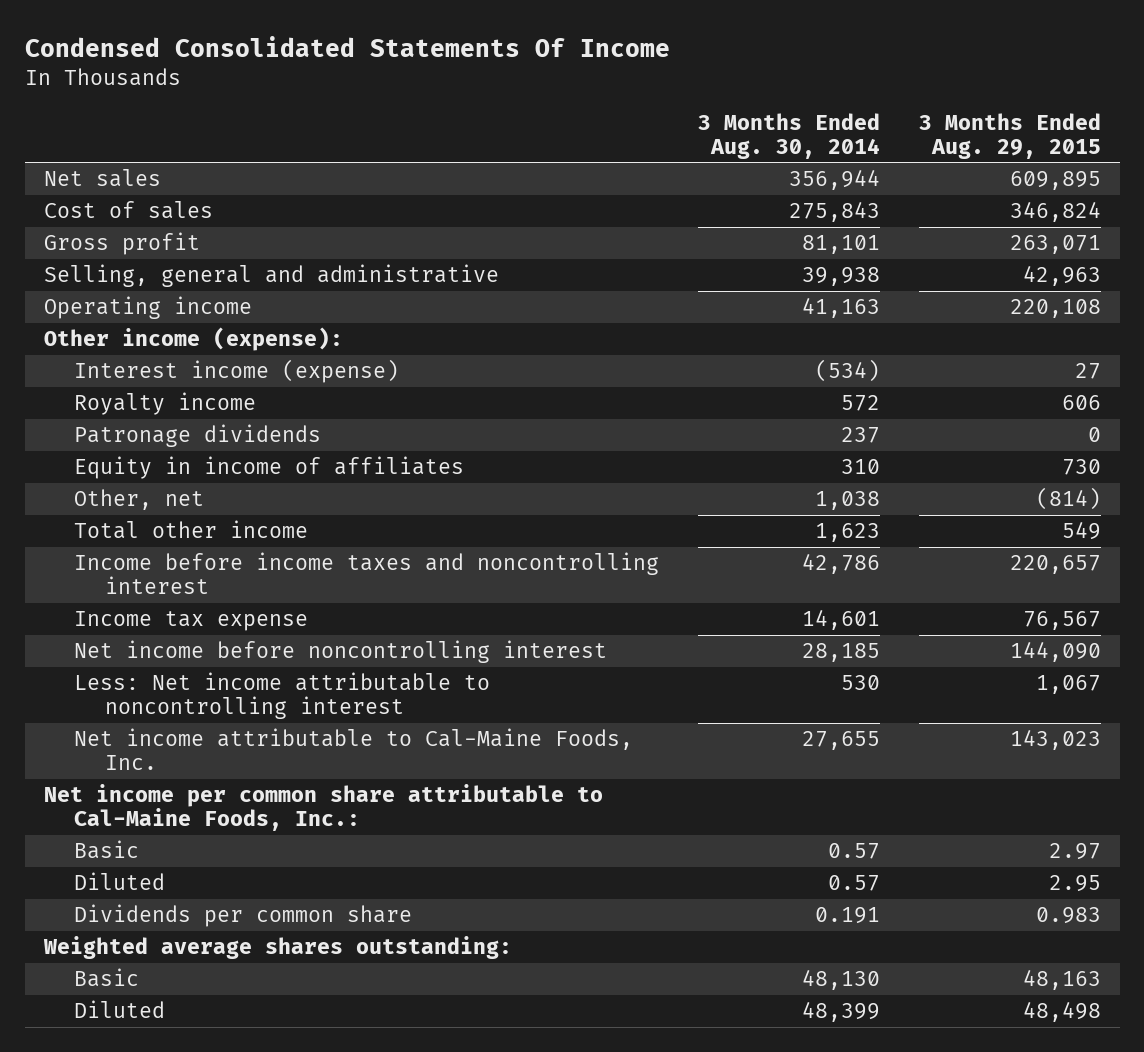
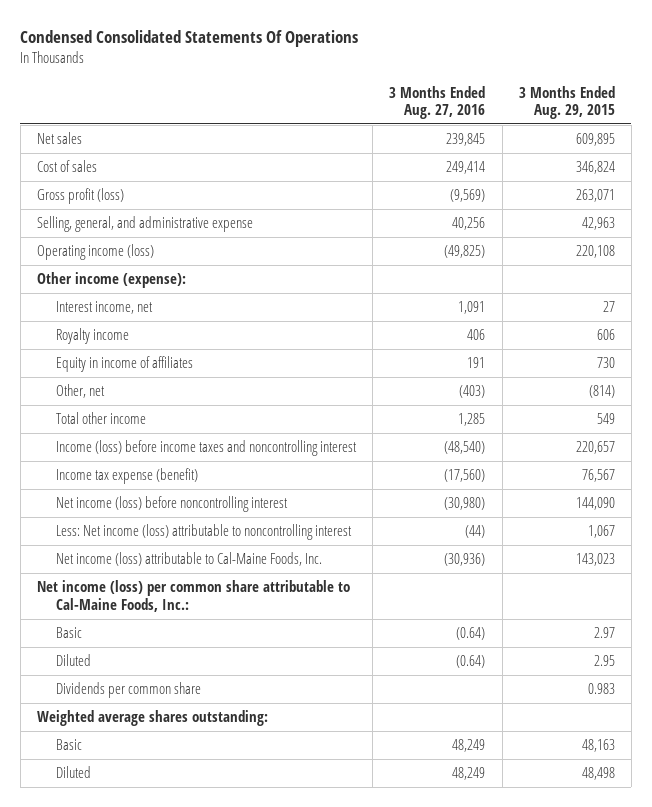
[24,36,670,58] Condensed Consolidated Statements Of Income -> [20,30,359,48] Condensed Consolidated Statements Of Operations
[697,112,880,159] 3 Months Ended Aug. 30, 2014 -> none
none -> [389,85,486,119] 3 Months Ended Aug. 27, 2016
[43,232,200,256] Gross profit -> [36,188,124,205] Gross profit (loss)
[43,264,499,288] Selling, general and administrative -> [36,216,253,233] Selling, general, and administrative expense
[43,296,252,320] Operating income -> [36,244,154,261] Operating income (loss)
[74,359,400,384] Interest income (expense) -> [56,301,154,315] Interest income, net
[74,424,322,448] Patronage dividends -> none
[74,552,660,595] Income before income taxes and noncontrolling interest -> [56,440,358,457] Income (loss) before income taxes and noncontrolling interest
[74,611,309,632] Income tax expense -> [56,468,199,485] Income tax expense (benefit)
[74,640,608,664] Net income before noncontrolling interest -> [56,496,289,513] Net income (loss) before noncontrolling interest
[74,672,491,720] Less: Net income attributable to noncontrolling interest -> [56,524,353,541] Less: Net income (loss) attributable to noncontrolling interest
[74,728,634,771] Net income attributable to Cal-Maine Foods, Inc. -> [56,552,323,567] Net income (loss) attributable to Cal-Maine Foods, Inc.
[43,784,603,832] Net income per common share attributable to Cal-Maine Foods, Inc.: -> [36,580,350,612] Net income (loss) per common share attributable to Cal-Maine Foods, Inc.:

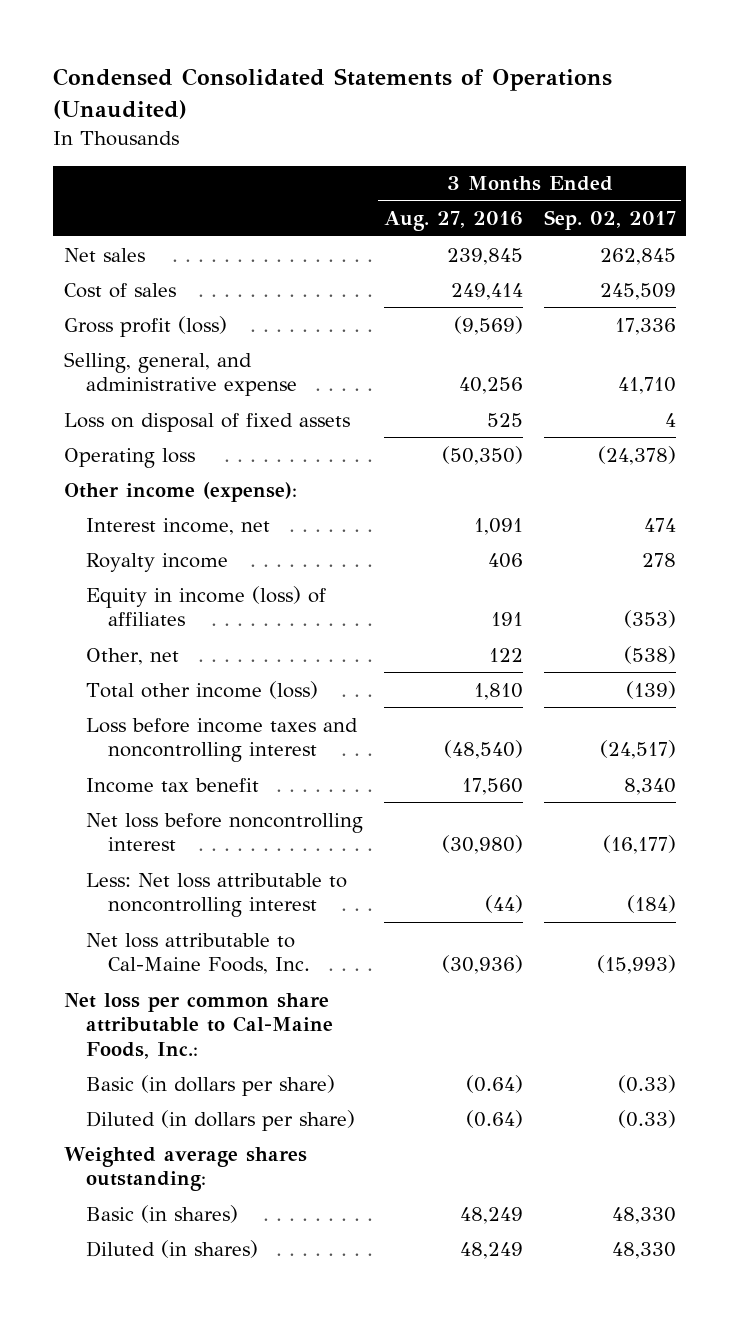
[20,30,359,48] Condensed Consolidated Statements Of Operations -> [53,68,613,120] Condensed Consolidated Statements of Operations (Unaudited)
[518,85,615,119] 3 Months Ended Aug. 29, 2015 -> none
none -> [543,210,676,231] Sep. 02, 2017
none -> [63,412,350,432] Loss on disposal of fixed assets
[36,244,154,261] Operating income (loss) -> [63,447,195,468] Operating loss
[444,245,486,259] (49,825) -> [441,445,523,465] (50,350)
[56,682,202,699] Dividends per common share -> none
[56,356,194,373] Equity in income of affiliates -> [85,585,326,627] Equity in income (loss) of affiliates
[459,385,486,399] (403) -> [488,647,523,662] 122
[56,412,147,425] Total other income -> [85,680,318,699] Total other income (loss)
[458,413,486,427] 1,285 -> [473,682,523,700] 1,810
[56,440,358,457] Income (loss) before income taxes and noncontrolling interest -> [85,717,358,763] Loss before income taxes and noncontrolling interest
[56,468,199,485] Income tax expense (benefit) -> [85,777,259,793] Income tax benefit
[444,469,486,483] (17,560) -> [461,777,523,795] 17,560
[56,496,289,513] Net income (loss) before noncontrolling interest -> [85,812,363,852] Net loss before noncontrolling interest
[56,524,353,541] Less: Net income (loss) attributable to noncontrolling interest -> [85,872,347,918] Less: Net loss attributable to noncontrolling interest
[56,552,323,567] Net income (loss) attributable to Cal-Maine Foods, Inc. -> [85,932,310,975] Net loss attributable to Cal-Maine Foods, Inc.
[36,580,350,612] Net income (loss) per common share attributable to Cal-Maine Foods, Inc.: -> [63,992,333,1059] Net loss per common share attributable to Cal-Maine Foods, Inc.:
[56,627,83,639] Basic -> [85,1074,335,1096] Basic (in dollars per share)
[56,654,92,667] Diluted -> [85,1109,355,1131] Diluted (in dollars per share)
[56,739,83,751] Basic -> [85,1204,238,1223] Basic (in shares)
[56,766,92,779] Diluted -> [85,1239,258,1258] Diluted (in shares)

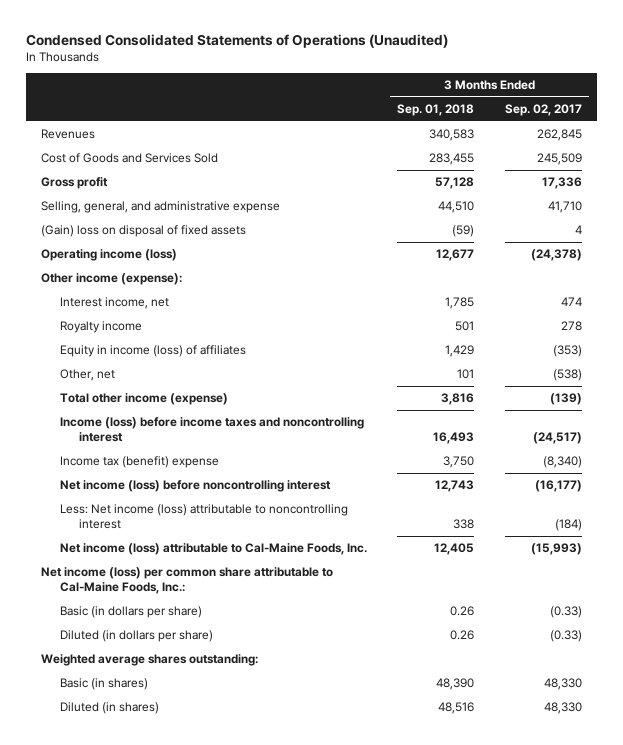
[383,211,523,232] Aug. 27, 2016 -> none
none -> [397,104,475,117] Sep. 01, 2018
[63,247,145,262] Net sales -> [41,129,96,140] Revenues
[63,282,176,298] Cost of sales -> [41,153,219,164] Cost of Goods and Services Sold
[63,315,227,337] Gross profit (loss) -> [41,177,109,190] Gross profit
[63,412,350,432] Loss on disposal of fixed assets -> [41,225,247,238] (Gain) loss on disposal of fixed assets
[63,447,195,468] Operating loss -> [41,249,178,262] Operating income (loss)
[85,680,318,699] Total other income (loss) -> [59,393,228,406] Total other income (expense)
[85,717,358,763] Loss before income taxes and noncontrolling interest -> [59,417,364,442] Income (loss) before income taxes and noncontrolling interest
[85,777,259,793] Income tax benefit -> [59,456,219,469] Income tax (benefit) expense
[623,777,676,795] 8,340 -> [542,456,582,469] (8,340)
[85,812,363,852] Net loss before noncontrolling interest -> [59,480,331,493] Net income (loss) before noncontrolling interest
[85,872,347,918] Less: Net loss attributable to noncontrolling interest -> [59,504,348,529] Less: Net income (loss) attributable to noncontrolling interest
[85,932,310,975] Net loss attributable to Cal-Maine Foods, Inc. -> [59,543,367,556] Net income (loss) attributable to Cal-Maine Foods, Inc.
[63,992,333,1059] Net loss per common share attributable to Cal-Maine Foods, Inc.: -> [41,567,334,594] Net income (loss) per common share attributable to Cal-Maine Foods, Inc.:

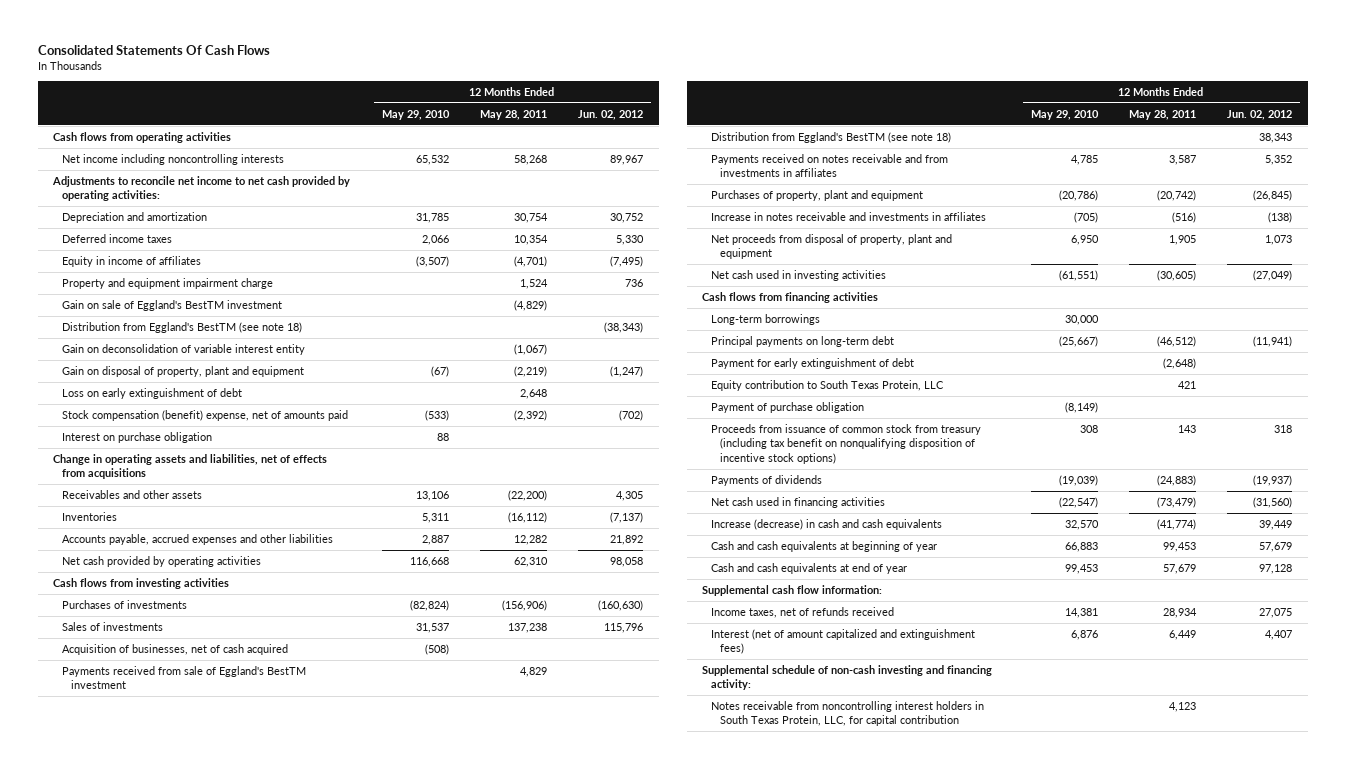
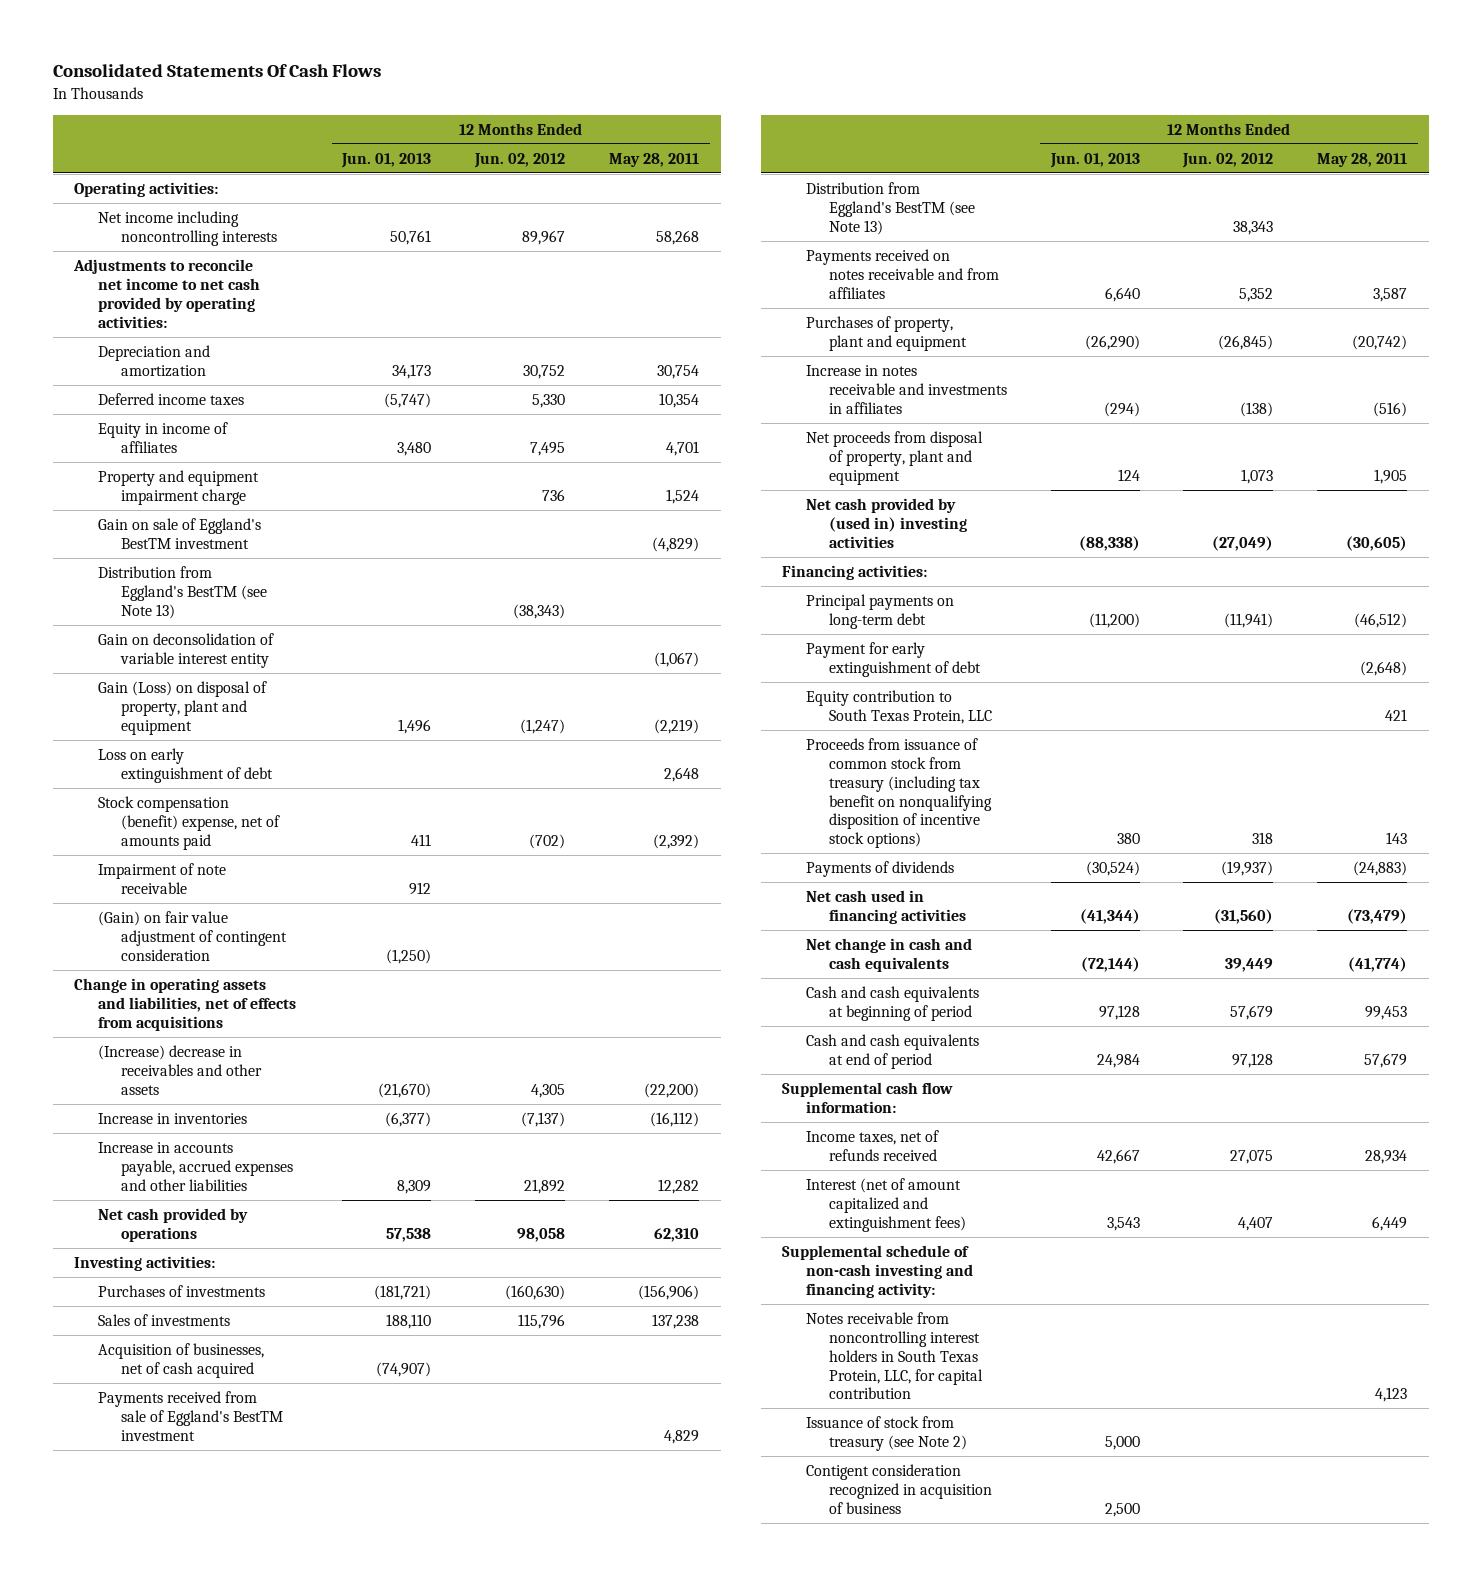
[381,109,450,120] May 29, 2010 -> none
none -> [341,152,432,168] Jun. 01, 2013
[53,131,232,143] Cash flows from operating activities -> [74,181,219,197] Operating activities:
[513,255,547,267] (4,701) -> [665,440,699,456] 4,701
[610,255,644,267] (7,495) -> [530,441,566,456] 7,495
[62,321,303,333] Distribution from Eggland's BestTM (see note 18) -> [97,565,267,619] Distribution from Eggland's BestTM (see Note 13)
[62,365,305,377] Gain on disposal of property, plant and equipment -> [97,680,267,735] Gain (Loss) on disposal of property, plant and equipment
[62,431,213,443] Interest on purchase obligation -> none
none -> [97,862,226,894] Impairment of note receivable
none -> [97,910,287,961] (Gain) on fair value adjustment of contingent consideration
[62,489,203,499] Receivables and other assets -> [97,1044,262,1095] (Increase) decrease in receivables and other assets
[62,511,118,521] Inventories -> [97,1112,247,1124] Increase in inventories
[62,533,334,545] Accounts payable, accrued expenses and other liabilities -> [97,1141,293,1191] Increase in accounts payable, accrued expenses and other liabilities
[62,555,262,567] Net cash provided by operating activities -> [97,1207,248,1242] Net cash provided by operations
[53,577,230,589] Cash flows from investing activities -> [74,1255,216,1271] Investing activities:
[711,131,952,143] Distribution from Eggland's BestTM (see note 18) -> [805,181,975,235] Distribution from Eggland's BestTM (see Note 13)
[711,153,949,178] Payments received on notes receivable and from investments in affiliates -> [805,248,999,299] Payments received on notes receivable and from affiliates
[711,313,821,325] Long-term borrowings -> none
[711,269,887,281] Net cash used in investing activities -> [805,497,967,548] Net cash provided by (used in) investing activities
[702,291,879,303] Cash flows from financing activities -> [782,564,928,580] Financing activities:
[711,401,865,413] Payment of purchase obligation -> none
[711,518,943,530] Increase (decrease) in cash and cash equivalents -> [805,937,972,972] Net change in cash and cash equivalents
[711,540,938,552] Cash and cash equivalents at beginning of year -> [805,985,979,1021] Cash and cash equivalents at beginning of period
[711,562,908,574] Cash and cash equivalents at end of year -> [805,1033,979,1069] Cash and cash equivalents at end of period
none -> [805,1415,967,1451] Issuance of stock from treasury (see Note 2)
none -> [805,1463,992,1514] Contigent consideration recognized in acquisition of business

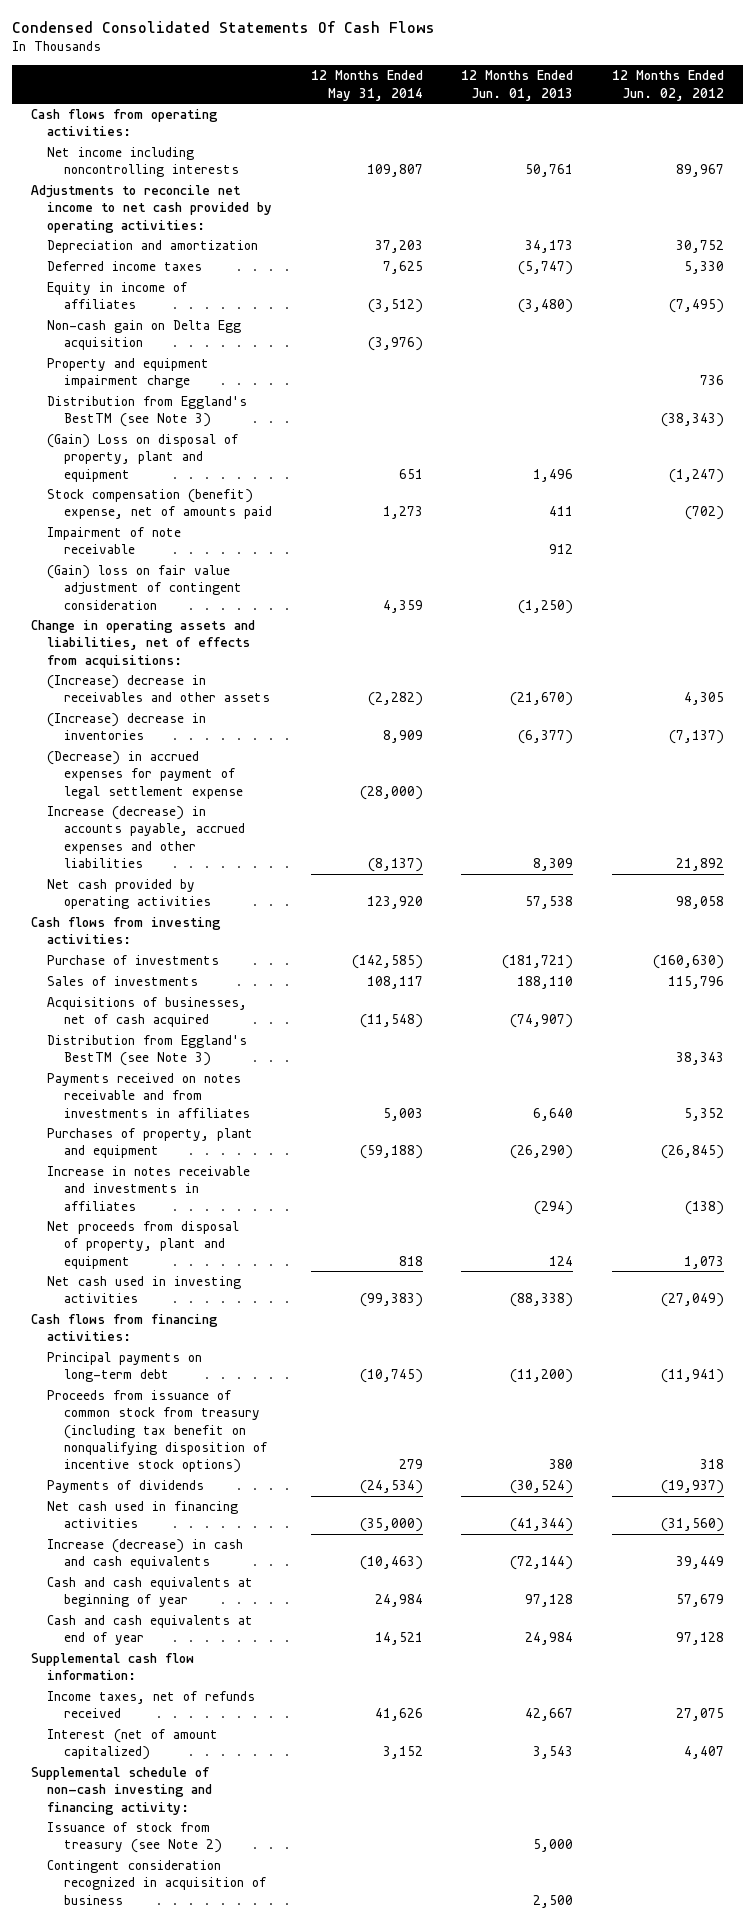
[52,64,381,78] Consolidated Statements Of Cash Flows -> [11,20,435,33] Condensed Consolidated Statements Of Cash Flows
[608,152,699,167] May 28, 2011 -> none
none -> [310,70,423,101] 12 Months Ended May 31, 2014
[74,181,219,197] Operating activities: -> [30,109,218,137] Cash flows from operating activities:
[397,441,432,456] 3,480 -> [518,299,574,314] (3,480)
[530,441,566,456] 7,495 -> [668,299,724,314] (7,495)
none -> [47,320,242,351] Non-cash gain on Delta Egg acquisition
[97,517,261,549] Gain on sale of Eggland's BestTM investment -> none
[97,632,274,668] Gain on deconsolidation of variable interest entity -> none
[97,747,273,783] Loss on early extinguishment of debt -> none
[97,565,267,619] Distribution from Eggland's BestTM (see Note 13) -> [47,396,248,428] Distribution from Eggland's BestTM (see Note 3)
[97,680,267,735] Gain (Loss) on disposal of property, plant and equipment -> [47,434,239,482] (Gain) Loss on disposal of property, plant and equipment
[97,910,287,961] (Gain) on fair value adjustment of contingent consideration -> [47,565,242,610] (Gain) loss on fair value adjustment of contingent consideration
[74,977,296,1031] Change in operating assets and liabilities, net of effects from acquisitions -> [30,620,255,668] Change in operating assets and liabilities, net of effects from acquisitions:
[97,1112,247,1124] Increase in inventories -> [47,713,207,741] (Increase) decrease in inventories
none -> [47,751,243,799] (Decrease) in accrued expenses for payment of legal settlement expense
[97,1141,293,1191] Increase in accounts payable, accrued expenses and other liabilities -> [47,806,245,869] Increase (decrease) in accounts payable, accrued expenses and other liabilities
[97,1207,248,1242] Net cash provided by operations -> [47,879,211,910] Net cash provided by operating activities
[74,1255,216,1271] Investing activities: -> [30,917,221,945] Cash flows from investing activities:
[97,1284,265,1297] Purchases of investments -> [47,955,220,966] Purchase of investments
[97,1390,283,1441] Payments received from sale of Eggland's BestTM investment -> none
[97,1342,264,1378] Acquisition of businesses, net of cash acquired -> [47,997,248,1028] Acquisitions of businesses, net of cash acquired
[805,181,975,235] Distribution from Eggland's BestTM (see Note 13) -> [47,1035,248,1067] Distribution from Eggland's BestTM (see Note 3)
[805,248,999,299] Payments received on notes receivable and from affiliates -> [47,1073,250,1118] Payments received on notes receivable and from investments in affiliates
[805,497,967,548] Net cash provided by (used in) investing activities -> [47,1276,242,1304] Net cash used in investing activities
[782,564,928,580] Financing activities: -> [30,1314,218,1342] Cash flows from financing activities:
[805,641,981,677] Payment for early extinguishment of debt -> none
[805,689,992,724] Equity contribution to South Texas Protein, LLC -> none
[805,937,972,972] Net change in cash and cash equivalents -> [47,1539,244,1570] Increase (decrease) in cash and cash equivalents
[805,985,979,1021] Cash and cash equivalents at beginning of period -> [47,1577,254,1608] Cash and cash equivalents at beginning of year
[805,1033,979,1069] Cash and cash equivalents at end of period -> [47,1615,254,1646] Cash and cash equivalents at end of year
[805,1177,966,1232] Interest (net of amount capitalized and extinguishment fees) -> [47,1729,219,1761] Interest (net of amount capitalized)
[805,1311,983,1400] Notes receivable from noncontrolling interest holders in South Texas Protein, LLC, for capital contribution -> none
[805,1463,992,1514] Contigent consideration recognized in acquisition of business -> [47,1860,266,1905] Contingent consideration recognized in acquisition of business

